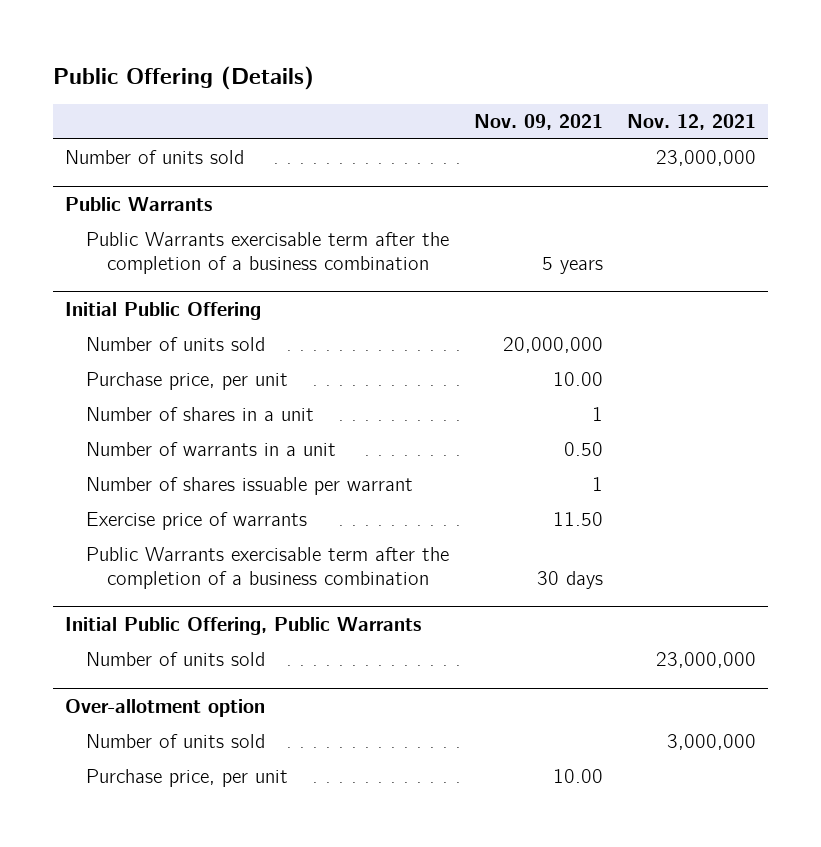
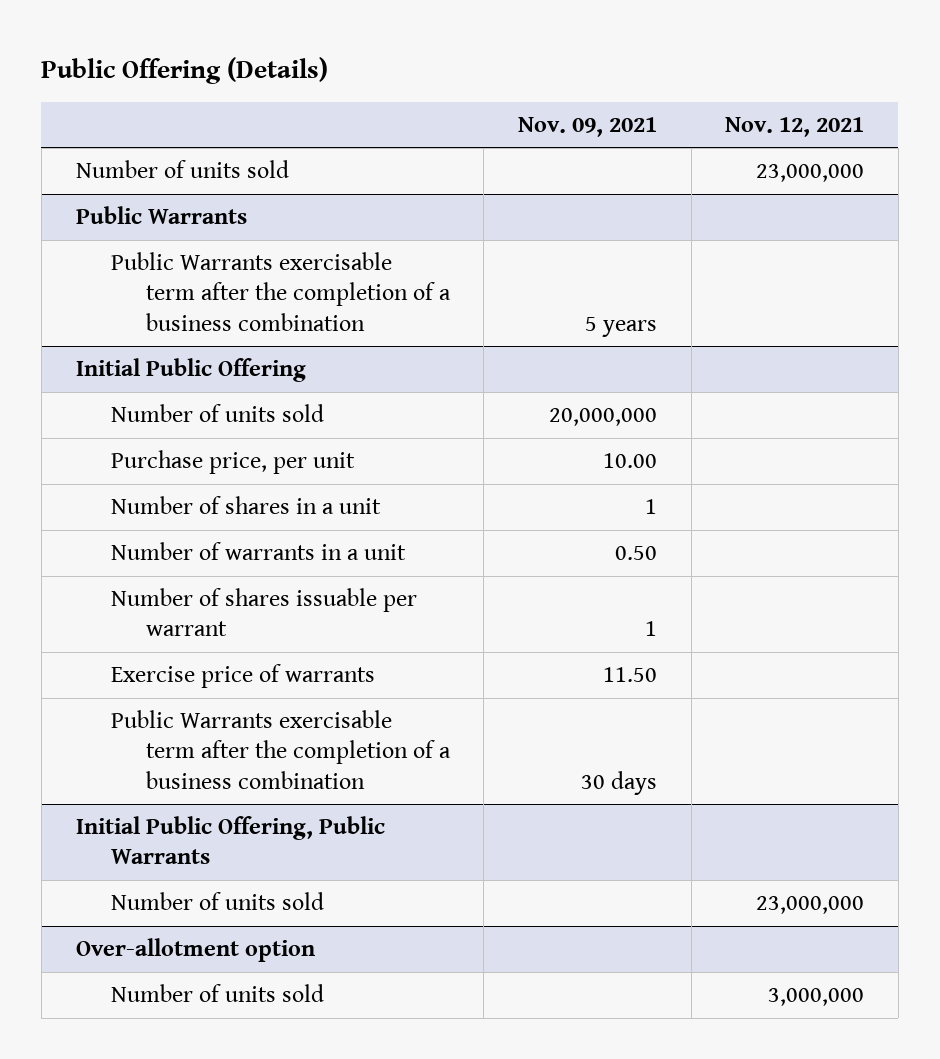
[86,769,289,788] Purchase price, per unit -> none

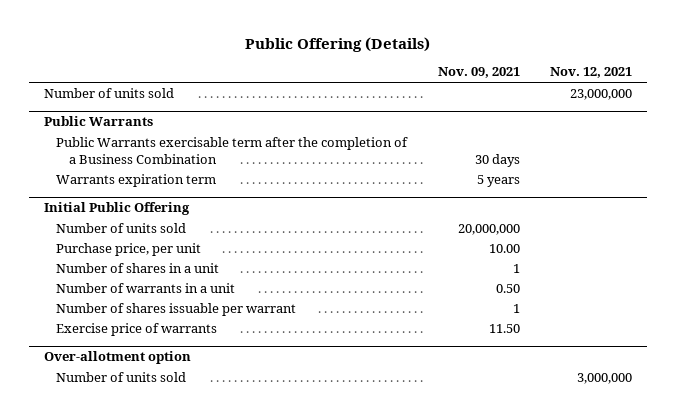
[110,252,451,331] Public Warrants exercisable term after the completion of a business combination -> [56,136,409,164] Public Warrants exercisable term after the completion of a Business Combination
[584,316,657,337] 5 years -> [474,153,520,167] 30 days
none -> [56,173,217,187] Warrants expiration term
[110,710,451,789] Public Warrants exercisable term after the completion of a business combination -> none
[75,816,385,865] Initial Public Offering, Public Warrants -> none
[110,892,324,911] Number of units sold -> none

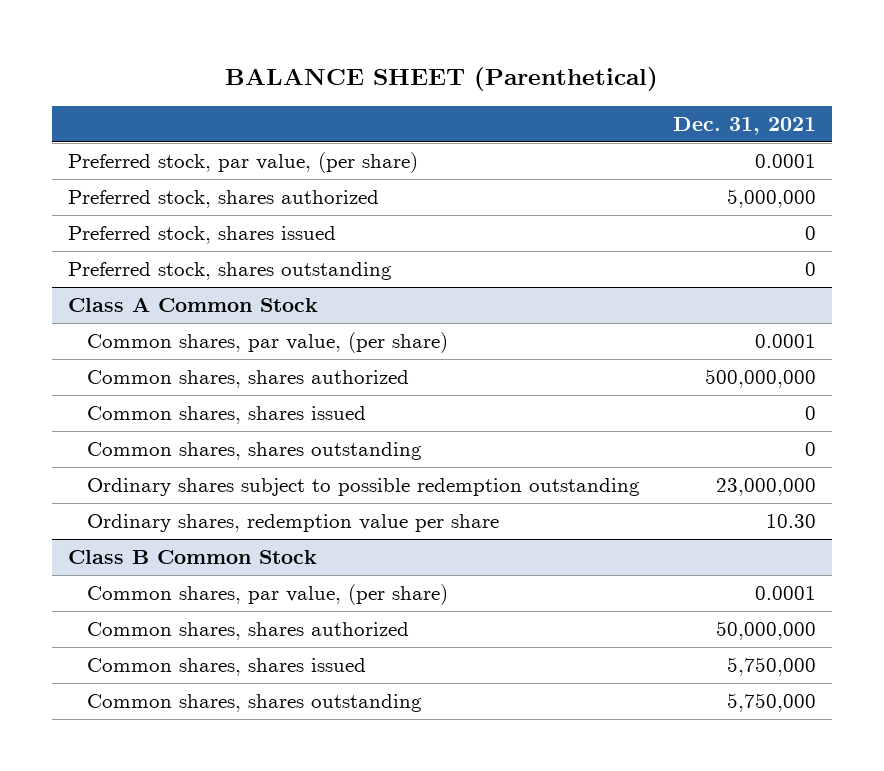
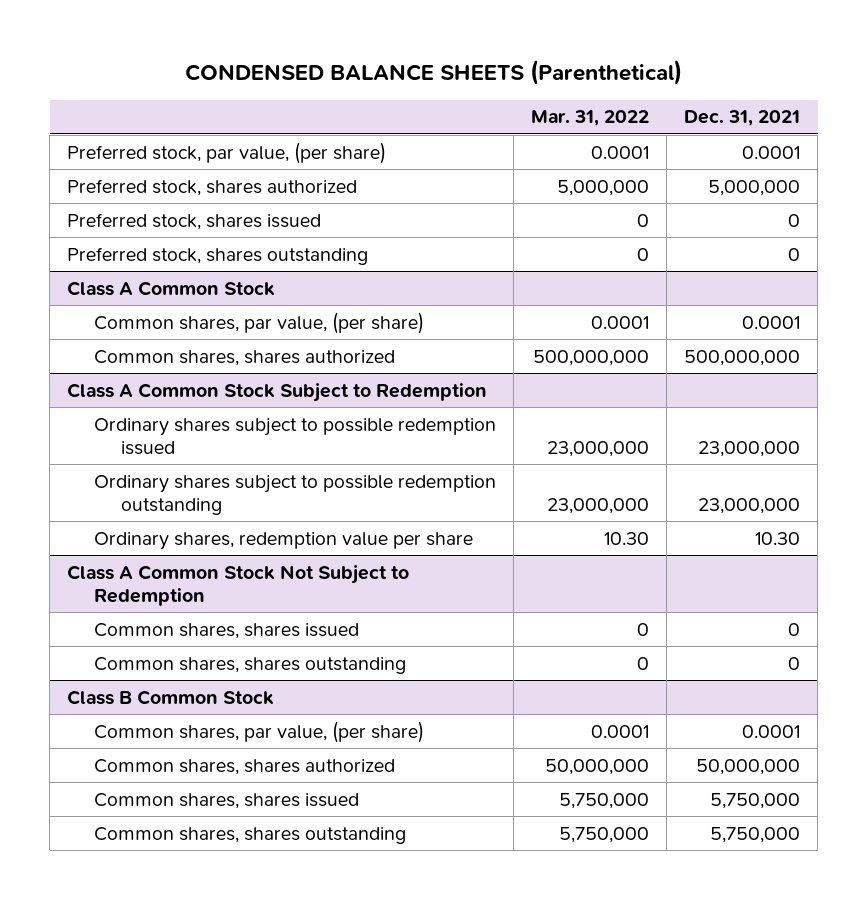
[225,66,659,91] BALANCE SHEET (Parenthetical) -> [184,60,682,86] CONDENSED BALANCE SHEETS (Parenthetical)
none -> [531,110,650,127] Mar. 31, 2022
[87,406,367,425] Common shares, shares issued -> none
[87,442,423,461] Common shares, shares outstanding -> none
none -> [67,382,488,402] Class A Common Stock Subject to Redemption
none -> [94,417,497,455] Ordinary shares subject to possible redemption issued
none -> [67,564,410,606] Class A Common Stock Not Subject to Redemption
none -> [94,622,360,639] Common shares, shares issued
none -> [94,656,407,674] Common shares, shares outstanding

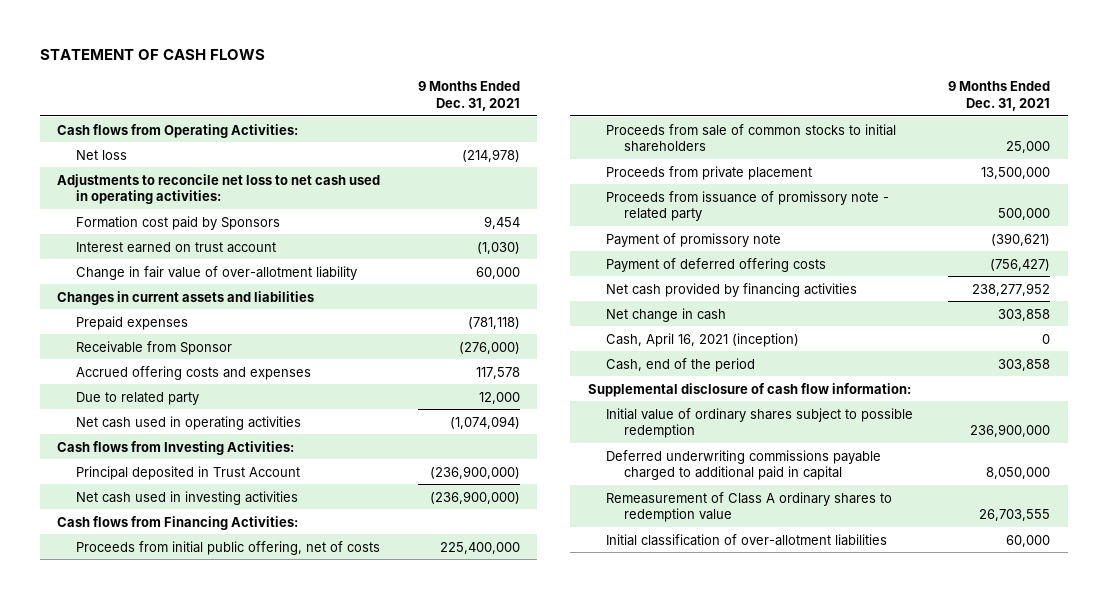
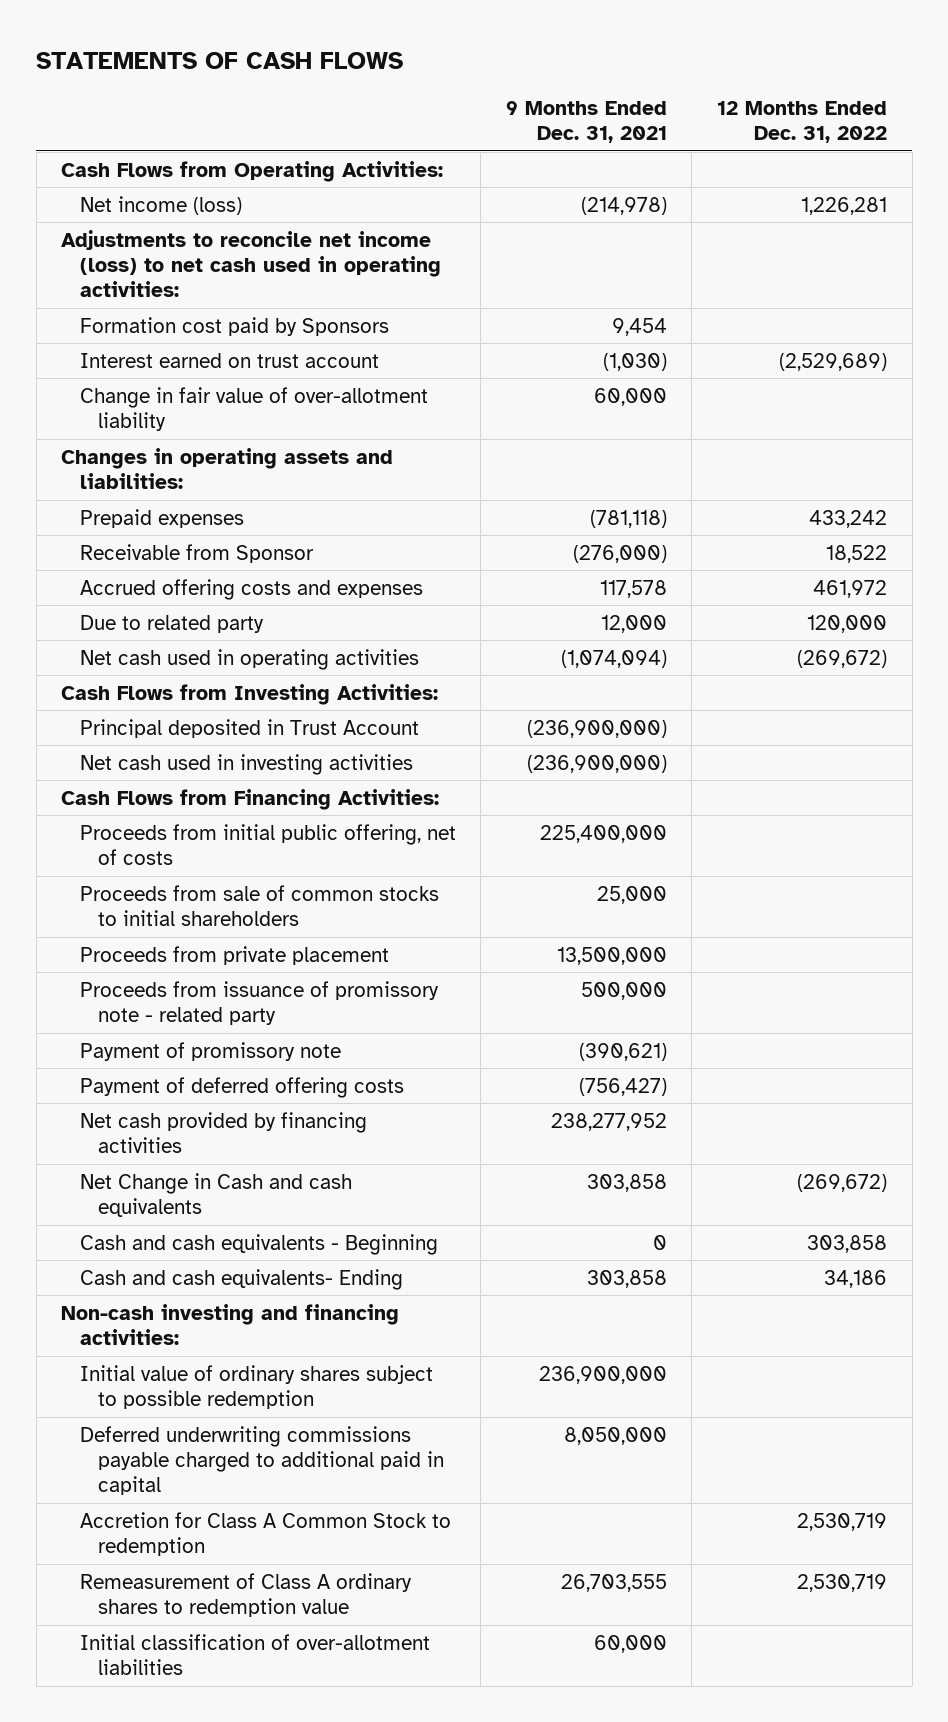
[39,49,265,61] STATEMENT OF CASH FLOWS -> [36,51,404,69] STATEMENTS OF CASH FLOWS
none -> [716,100,887,144] 12 Months Ended Dec. 31, 2022
[57,123,299,138] Cash flows from Operating Activities: -> [61,160,444,182] Cash Flows from Operating Activities:
[75,149,127,160] Net loss -> [79,195,242,215] Net income (loss)
[57,173,381,205] Adjustments to reconcile net loss to net cash used in operating activities: -> [61,229,441,298] Adjustments to reconcile net income (loss) to net cash used in operating activities:
[57,290,315,305] Changes in current assets and liabilities -> [61,447,394,490] Changes in operating assets and liabilities:
[57,440,295,455] Cash flows from Investing Activities: -> [61,683,439,705] Cash Flows from Investing Activities:
[57,515,299,530] Cash flows from Financing Activities: -> [61,788,440,810] Cash Flows from Financing Activities:
[588,382,912,397] Supplemental disclosure of cash flow information: -> none
[606,307,727,322] Net change in cash -> [79,1172,352,1218] Net Change in Cash and cash equivalents
[606,332,800,347] Cash, April 16, 2021 (inception) -> [79,1233,438,1255] Cash and cash equivalents - Beginning
[606,357,756,372] Cash, end of the period -> [79,1268,403,1290] Cash and cash equivalents- Ending
none -> [61,1303,400,1346] Non-cash investing and financing activities:
none -> [79,1511,451,1557] Accretion for Class A Common Stock to redemption

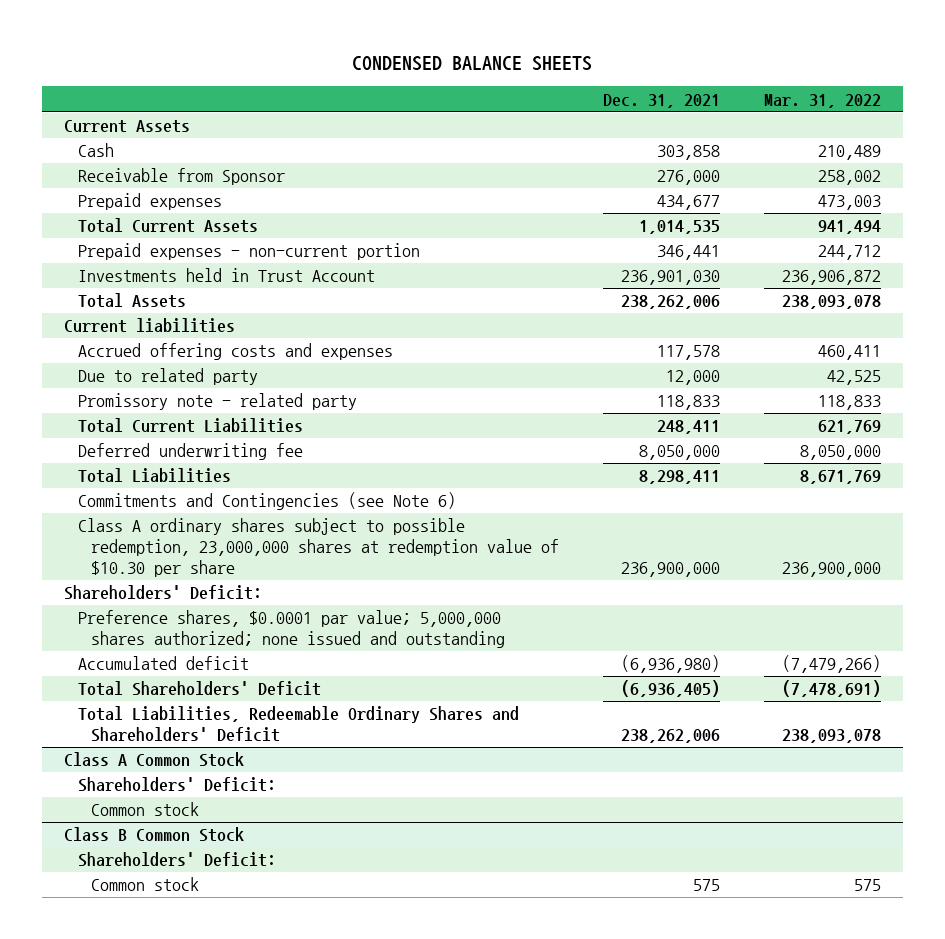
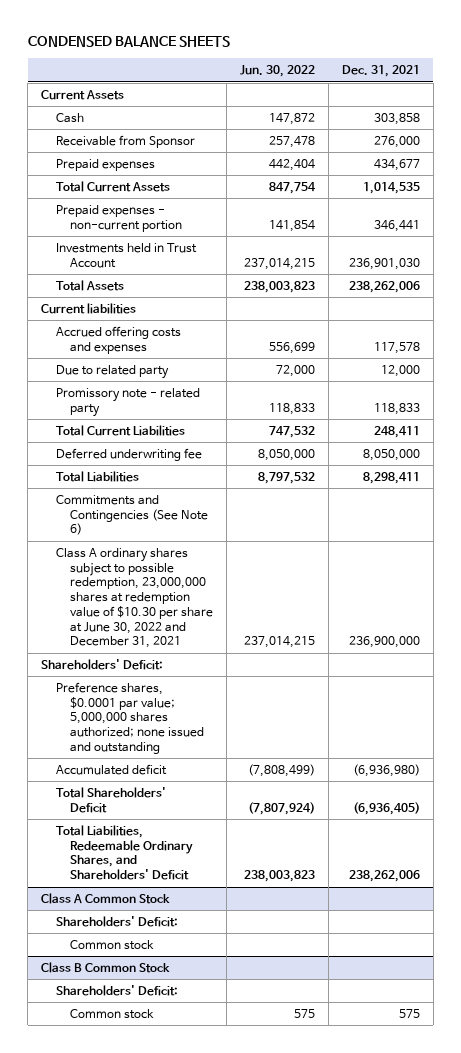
[763,93,881,108] Mar. 31, 2022 -> none
none -> [240,65,316,78] Jun. 30, 2022
[77,492,456,511] Commitments and Contingencies (see Note 6) -> [55,494,209,536] Commitments and Contingencies (See Note 6)
[77,518,560,577] Class A ordinary shares subject to possible redemption, 23,000,000 shares at redemption value of $10.30 per share -> [55,547,214,649] Class A ordinary shares subject to possible redemption, 23,000,000 shares at redemption value of $10.30 per share at June 30, 2022 and December 31, 2021
[77,706,519,743] Total Liabilities, Redeemable Ordinary Shares and Shareholders' Deficit -> [55,824,194,881] Total Liabilities, Redeemable Ordinary Shares, and Shareholders' Deficit

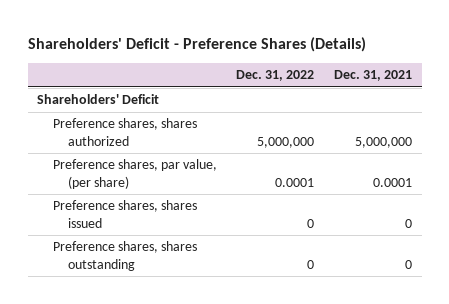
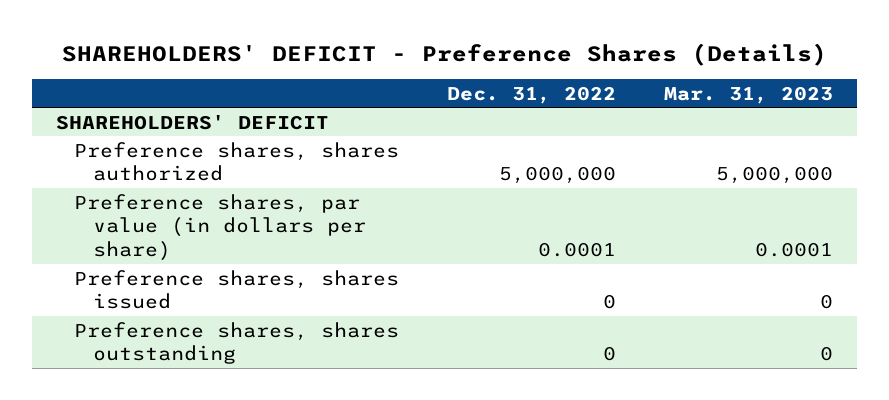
[27,37,366,53] Shareholders' Deficit - Preference Shares (Details) -> [61,42,827,66] SHAREHOLDERS' DEFICIT - Preference Shares (Details)
[333,70,412,82] Dec. 31, 2021 -> none
none -> [664,85,834,104] Mar. 31, 2023
[37,94,160,105] Shareholders' Deficit -> [56,114,330,130] SHAREHOLDERS' DEFICIT
[52,159,217,189] Preference shares, par value, (per share) -> [74,193,366,261] Preference shares, par value (in dollars per share)

